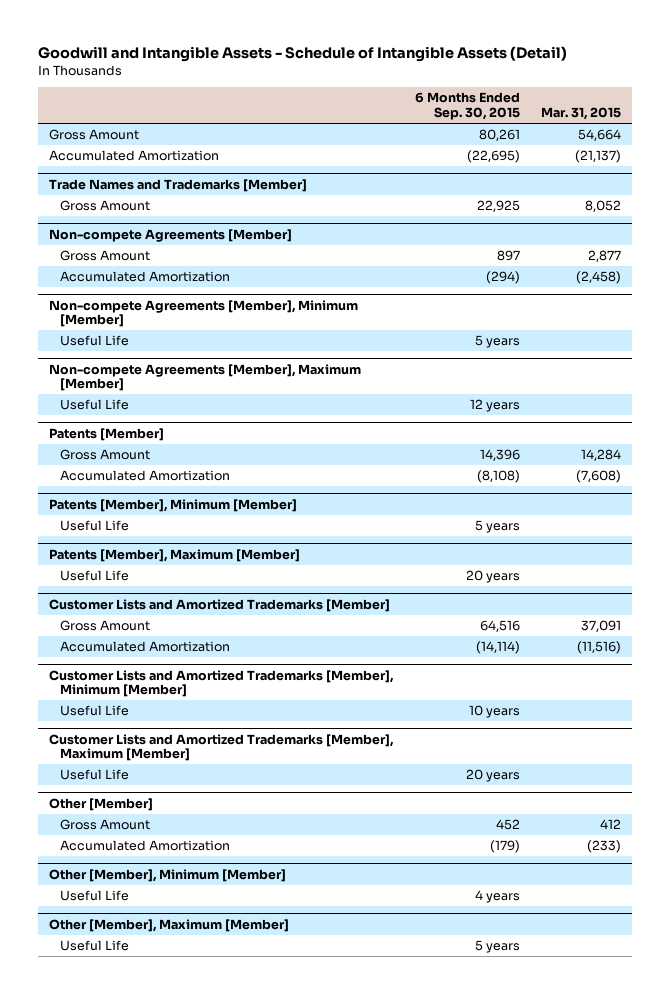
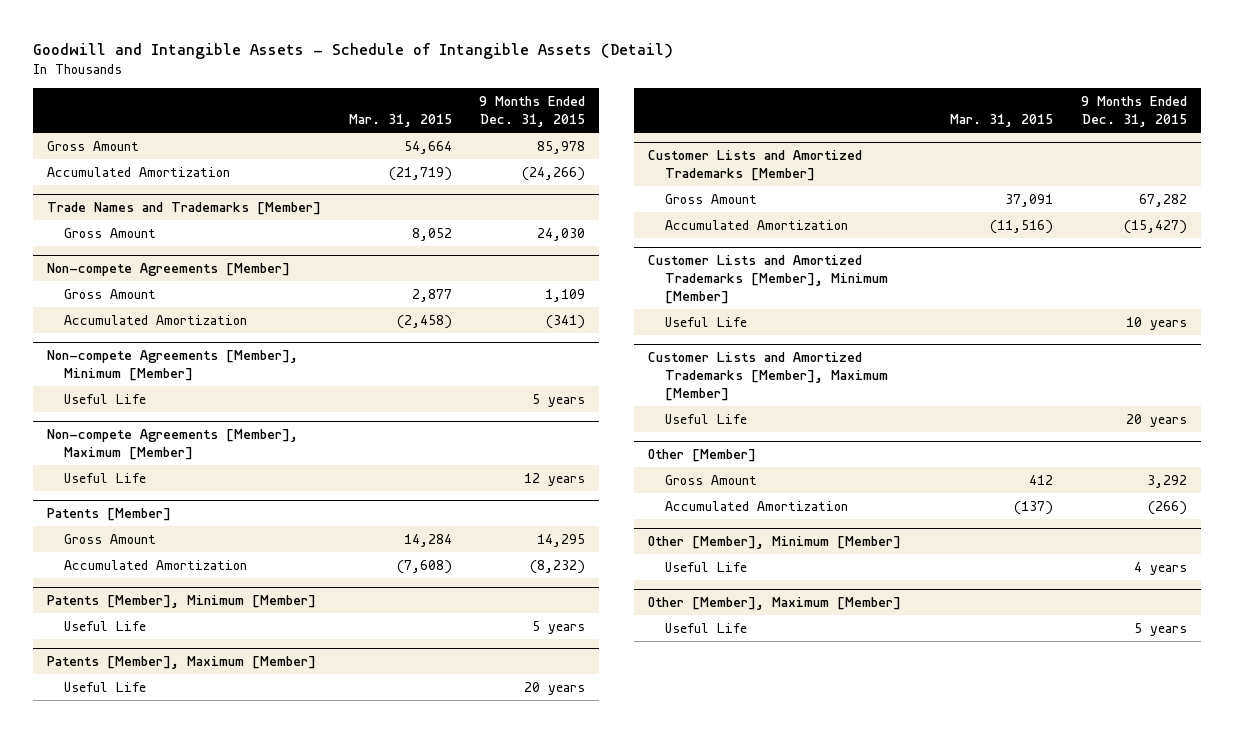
[414,92,520,121] 6 Months Ended Sep. 30, 2015 -> none
none -> [479,95,586,127] 9 Months Ended Dec. 31, 2015
[575,150,622,164] (21,137) -> [388,166,452,181] (21,719)
[587,840,622,854] (233) -> [1014,500,1054,515] (137)

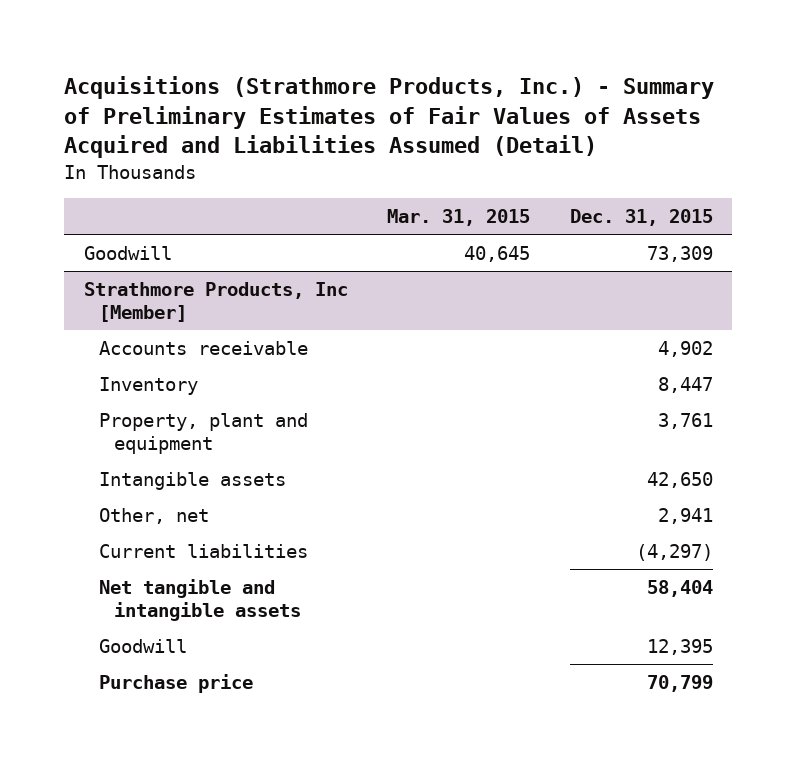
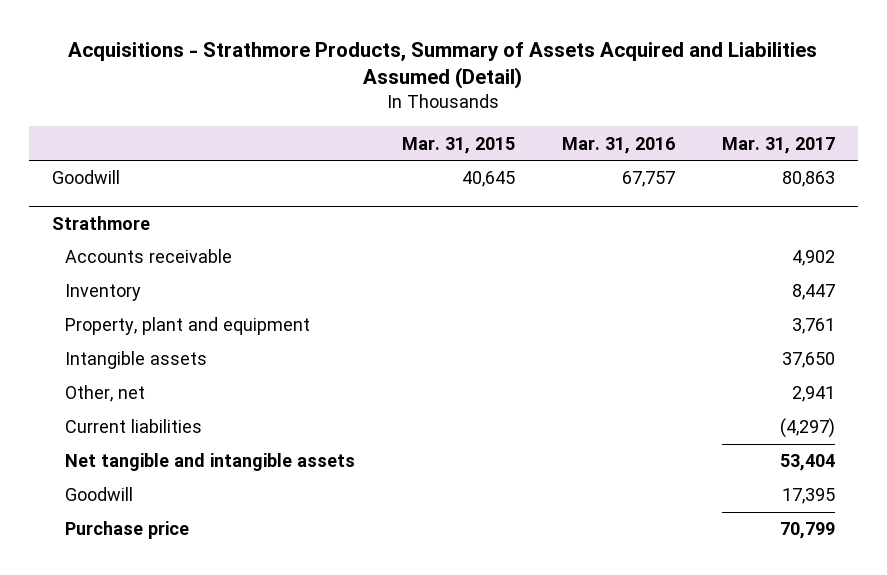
[64,75,715,159] Acquisitions (Strathmore Products, Inc.) - Summary of Preliminary Estimates of Fair Values of Assets Acquired and Liabilities Assumed (Detail) -> [68,41,818,90] Acquisitions - Strathmore Products, Summary of Assets Acquired and Liabilities Assumed (Detail)
[569,209,713,227] Dec. 31, 2015 -> none
none -> [561,136,675,154] Mar. 31, 2016
none -> [721,136,835,154] Mar. 31, 2017
[83,281,348,323] Strathmore Products, Inc [Member] -> [52,215,151,230] Strathmore

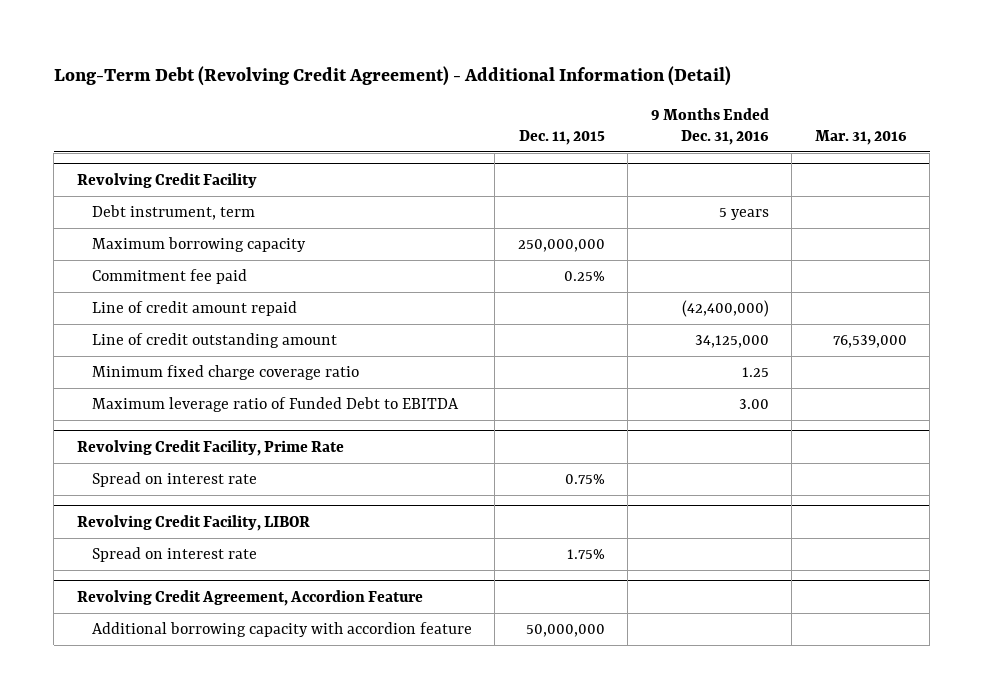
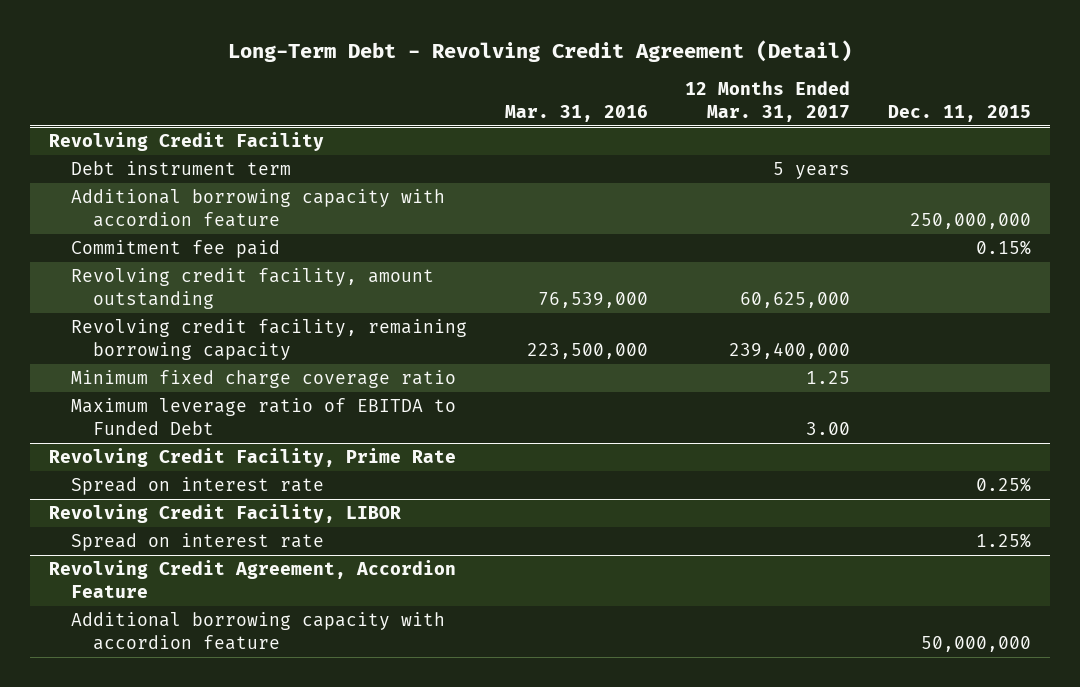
[53,66,731,87] Long-Term Debt (Revolving Credit Agreement) - Additional Information (Detail) -> [228,39,853,62] Long-Term Debt - Revolving Credit Agreement (Detail)
[650,108,769,145] 9 Months Ended Dec. 31, 2016 -> none
none -> [685,81,851,123] 12 Months Ended Mar. 31, 2017
[92,301,298,317] Line of credit amount repaid -> none
[92,205,256,221] Debt instrument, term -> [71,161,292,176] Debt instrument term
[92,237,307,253] Maximum borrowing capacity -> [71,189,446,227] Additional borrowing capacity with accordion feature
[563,271,605,282] 0.25% -> [976,240,1032,256] 0.15%
[92,333,338,349] Line of credit outstanding amount -> [71,268,435,309] Revolving credit facility, amount outstanding
none -> [71,319,468,360] Revolving credit facility, remaining borrowing capacity
[92,397,460,413] Maximum leverage ratio of Funded Debt to EBITDA -> [71,398,457,435] Maximum leverage ratio of EBITDA to Funded Debt
[564,474,605,485] 0.75% -> [976,477,1032,493] 0.25%
[566,549,605,560] 1.75% -> [976,533,1032,549] 1.25%

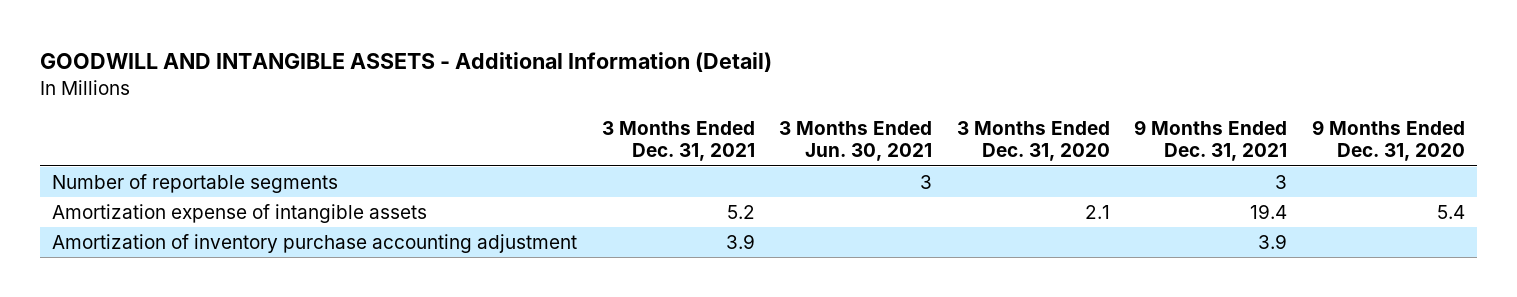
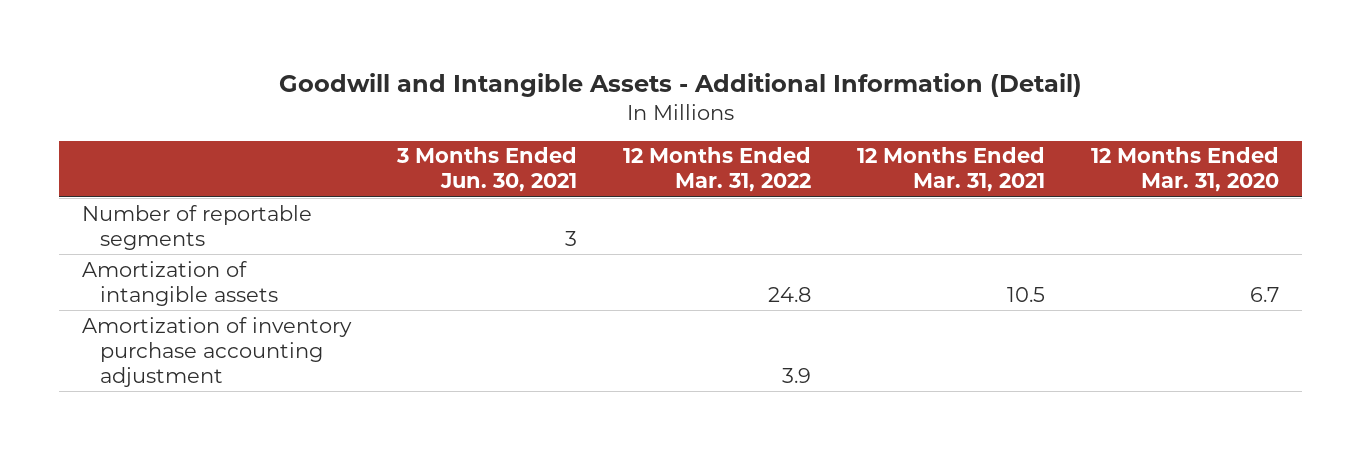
[40,52,773,73] GOODWILL AND INTANGIBLE ASSETS - Additional Information (Detail) -> [278,72,1082,97] Goodwill and Intangible Assets - Additional Information (Detail)
[601,121,755,162] 3 Months Ended Dec. 31, 2021 -> none
[956,121,1110,162] 3 Months Ended Dec. 31, 2020 -> none
[1134,120,1288,162] 9 Months Ended Dec. 31, 2021 -> none
[1311,120,1465,162] 9 Months Ended Dec. 31, 2020 -> none
none -> [623,147,812,193] 12 Months Ended Mar. 31, 2022
none -> [857,147,1046,193] 12 Months Ended Mar. 31, 2021
none -> [1091,147,1280,193] 12 Months Ended Mar. 31, 2020
[52,203,428,223] Amortization expense of intangible assets -> [82,260,279,306] Amortization of intangible assets

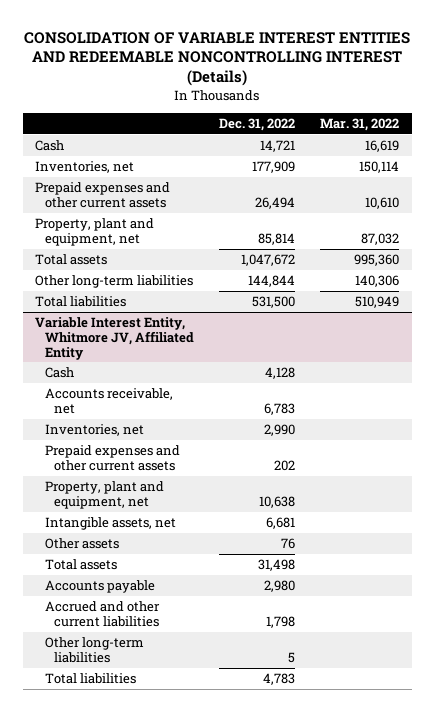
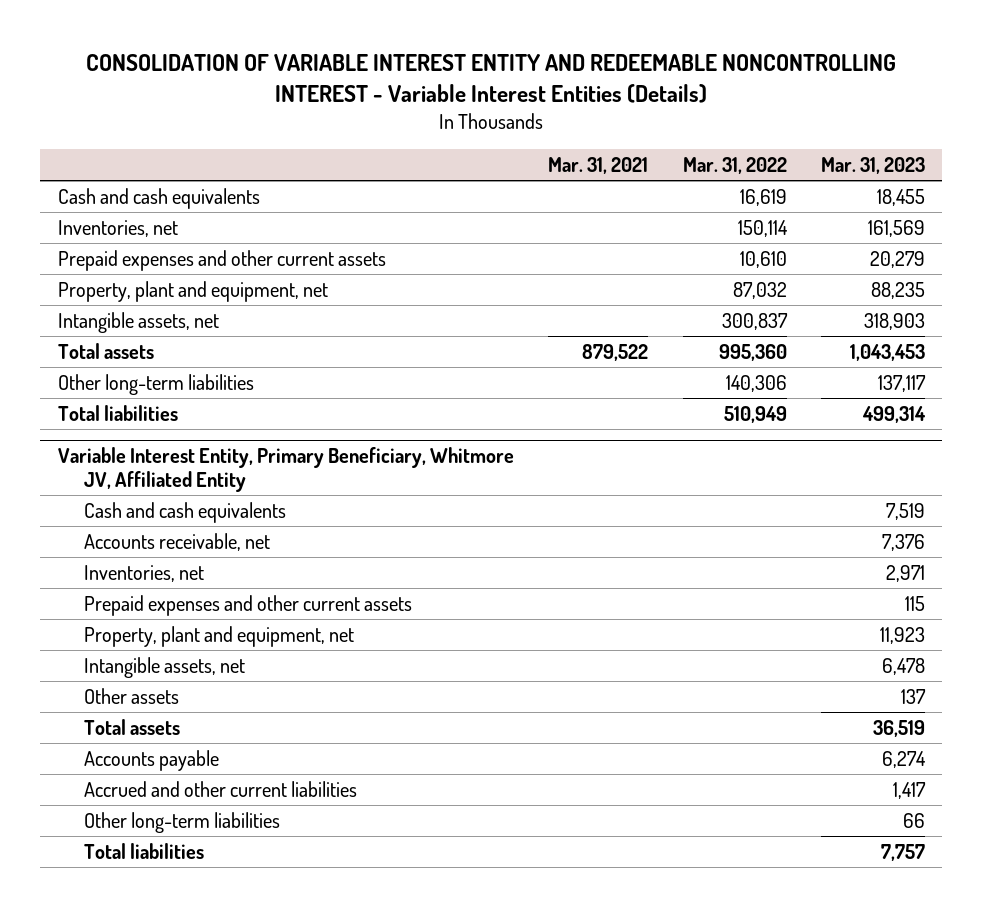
[24,31,411,87] CONSOLIDATION OF VARIABLE INTEREST ENTITIES AND REDEEMABLE NONCONTROLLING INTEREST (Details) -> [86,54,897,104] CONSOLIDATION OF VARIABLE INTEREST ENTITY AND REDEEMABLE NONCONTROLLING INTEREST - Variable Interest Entities (Details)
[218,117,295,131] Dec. 31, 2022 -> none
none -> [548,156,649,174] Mar. 31, 2021
none -> [821,156,926,174] Mar. 31, 2023
[35,140,65,152] Cash -> [57,187,260,209] Cash and cash equivalents
none -> [57,311,219,333] Intangible assets, net
[35,317,194,360] Variable Interest Entity, Whitmore JV, Affiliated Entity -> [57,447,514,492] Variable Interest Entity, Primary Beneficiary, Whitmore JV, Affiliated Entity
[44,367,74,379] Cash -> [83,501,286,523] Cash and cash equivalents

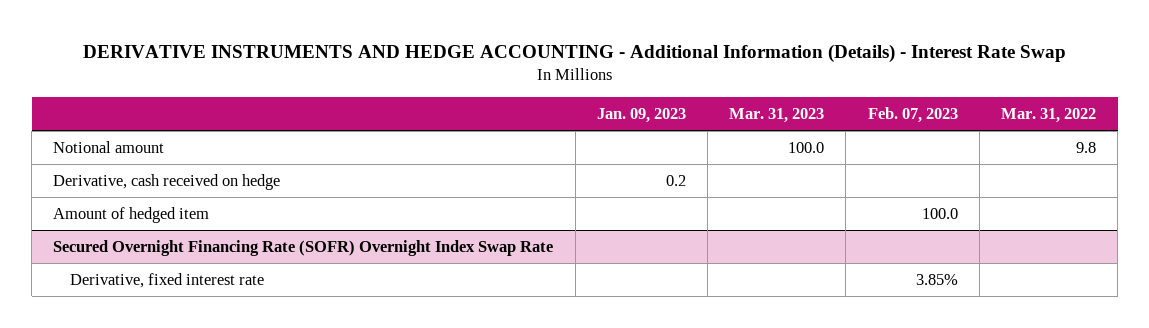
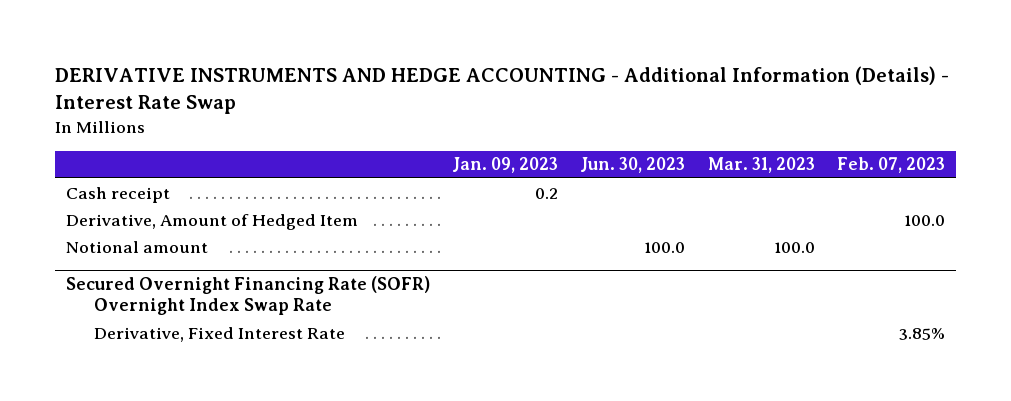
[1001,107,1097,123] Mar. 31, 2022 -> none
none -> [580,157,686,174] Jun. 30, 2023
none -> [65,186,170,203] Cash receipt
none -> [65,213,358,230] Derivative, Amount of Hedged Item
[53,174,281,191] Derivative, cash received on hedge -> none
[53,207,210,224] Amount of hedged item -> none
[69,273,264,289] Derivative, fixed interest rate -> [93,326,345,342] Derivative, Fixed Interest Rate

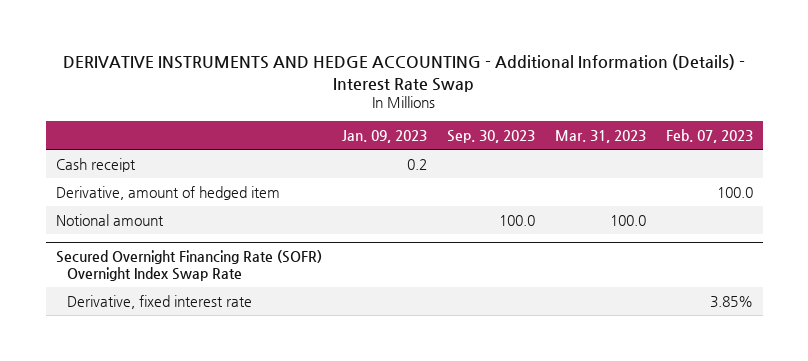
[580,157,686,174] Jun. 30, 2023 -> none
none -> [446,130,535,144] Sep. 30, 2023
[65,213,358,230] Derivative, Amount of Hedged Item -> [55,185,280,200] Derivative, amount of hedged item
[93,326,345,342] Derivative, Fixed Interest Rate -> [67,294,253,309] Derivative, fixed interest rate

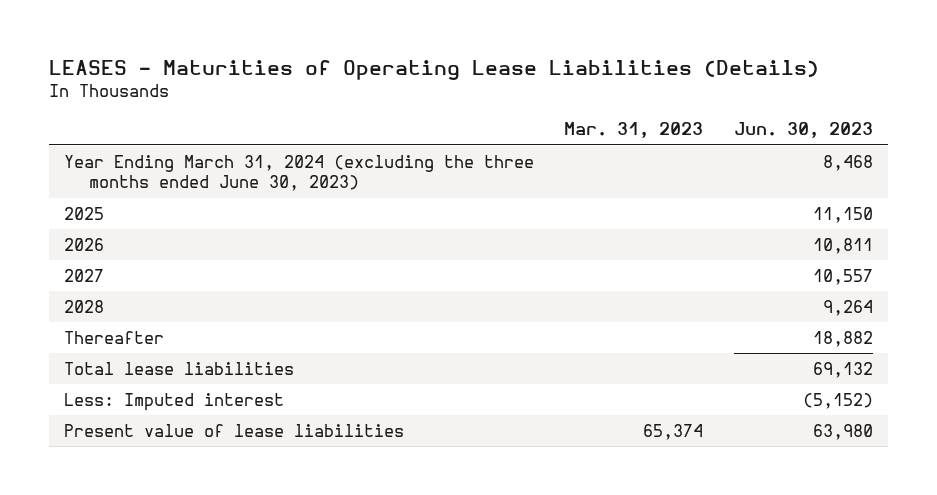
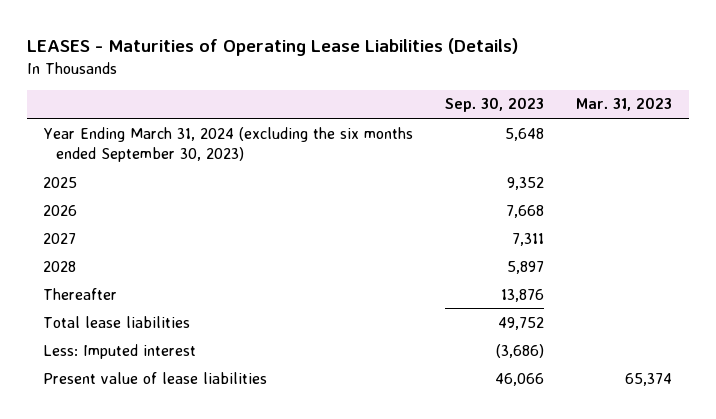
[733,122,873,139] Jun. 30, 2023 -> none
none -> [445,97,545,113] Sep. 30, 2023
[64,154,535,192] Year Ending March 31, 2024 (excluding the three months ended June 30, 2023) -> [43,126,414,163] Year Ending March 31, 2024 (excluding the six months ended September 30, 2023)

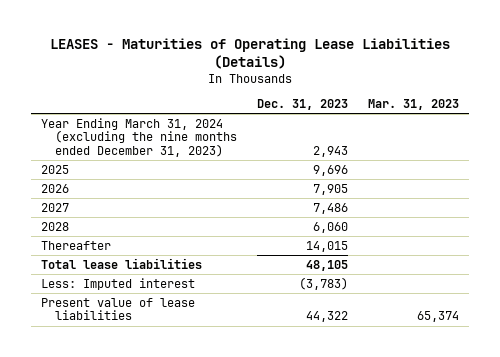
[445,97,545,113] Sep. 30, 2023 -> none
none -> [257,99,349,111] Dec. 31, 2023
[43,126,414,163] Year Ending March 31, 2024 (excluding the six months ended September 30, 2023) -> [41,117,238,158] Year Ending March 31, 2024 (excluding the nine months ended December 31, 2023)

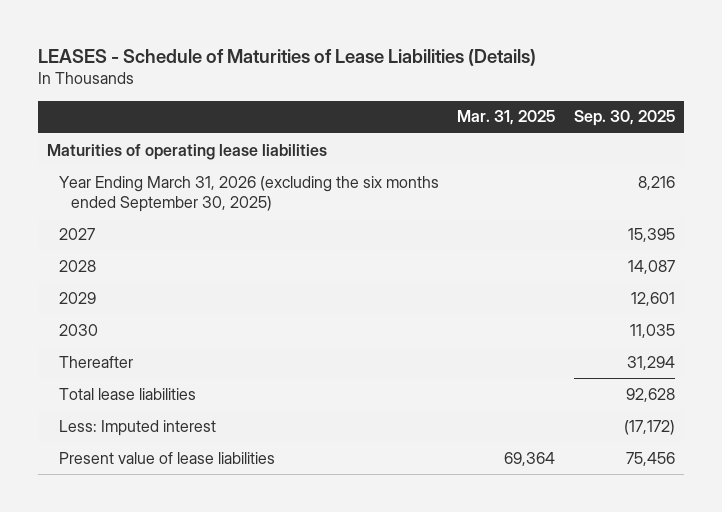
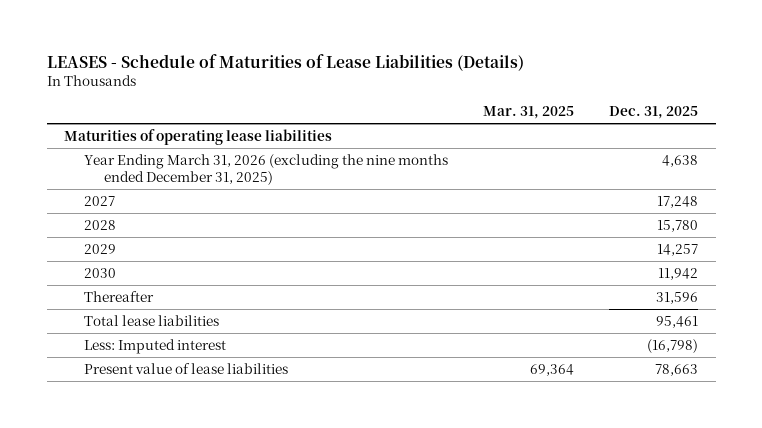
[574,110,676,127] Sep. 30, 2025 -> none
none -> [609,106,699,120] Dec. 31, 2025
[58,175,439,213] Year Ending March 31, 2026 (excluding the six months ended September 30, 2025) -> [84,153,449,186] Year Ending March 31, 2026 (excluding the nine months ended December 31, 2025)

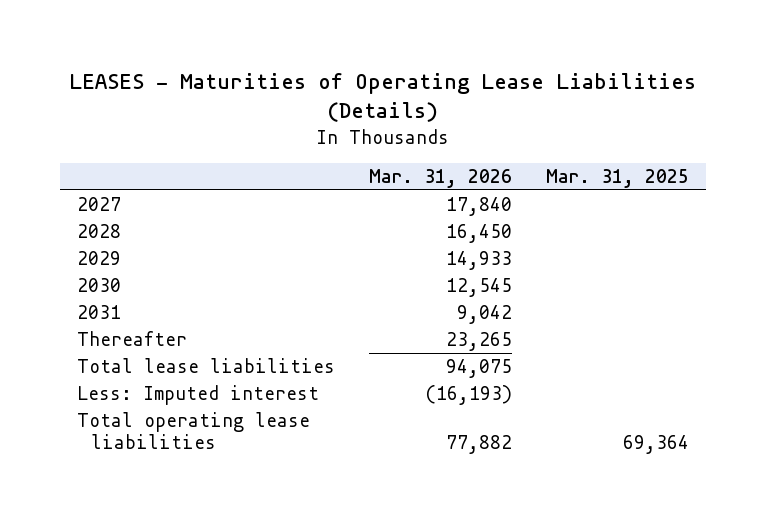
[46,53,524,71] LEASES - Schedule of Maturities of Lease Liabilities (Details) -> [68,73,696,123] LEASES - Maturities of Operating Lease Liabilities (Details)
[609,106,699,120] Dec. 31, 2025 -> none
none -> [368,168,512,188] Mar. 31, 2026
[64,128,333,145] Maturities of operating lease liabilities -> none
[84,153,449,186] Year Ending March 31, 2026 (excluding the nine months ended December 31, 2025) -> none
none -> [76,305,121,320] 2031
[84,362,289,374] Present value of lease liabilities -> [76,412,310,450] Total operating lease liabilities

